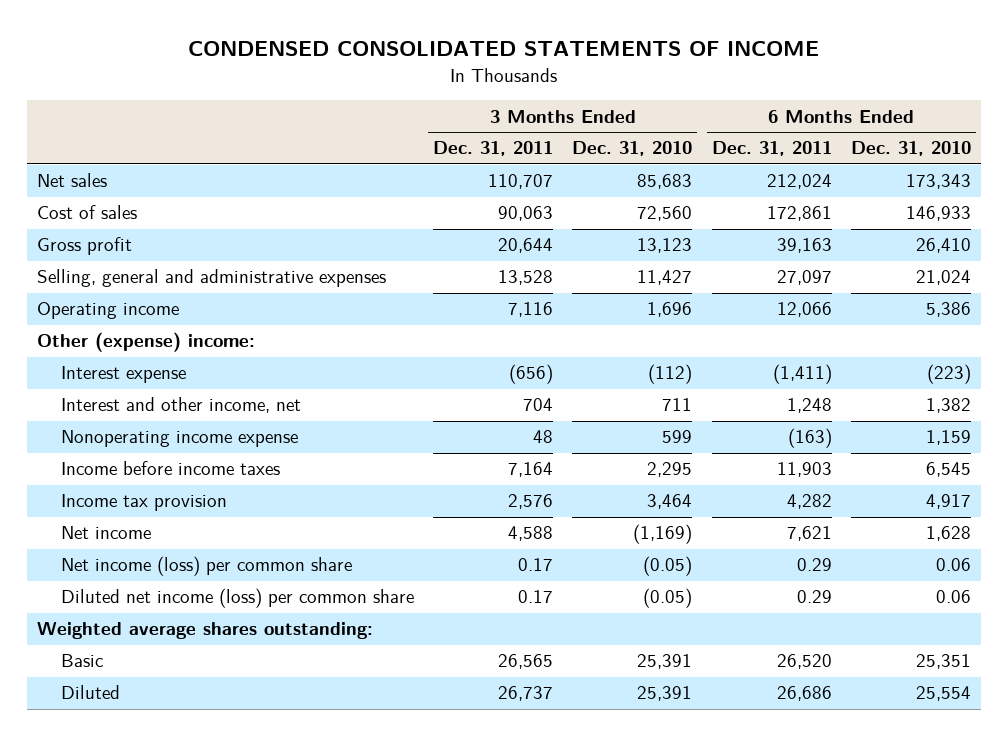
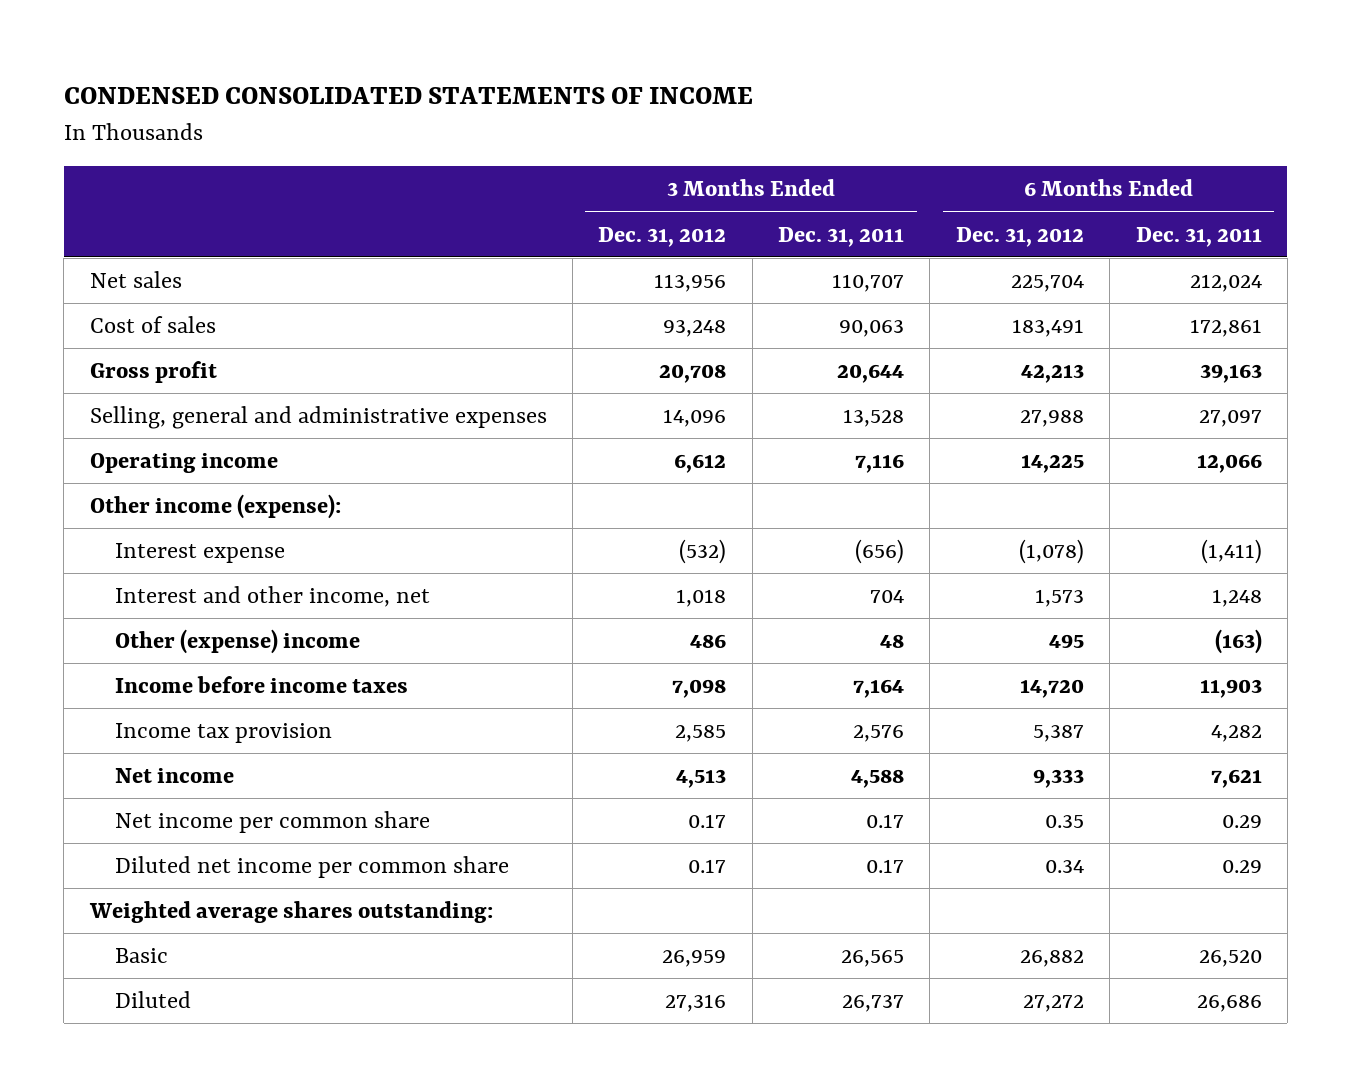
[572,141,693,157] Dec. 31, 2010 -> none
[850,141,971,157] Dec. 31, 2010 -> none
none -> [598,226,727,247] Dec. 31, 2012
none -> [955,226,1084,247] Dec. 31, 2012
[36,332,255,353] Other (expense) income: -> [89,494,341,520] Other income (expense):
[60,430,298,448] Nonoperating income expense -> [115,629,361,655] Other (expense) income
[60,556,352,577] Net income (loss) per common share -> [115,811,431,834] Net income per common share
[60,588,414,609] Diluted net income (loss) per common share -> [115,856,510,879] Diluted net income per common share

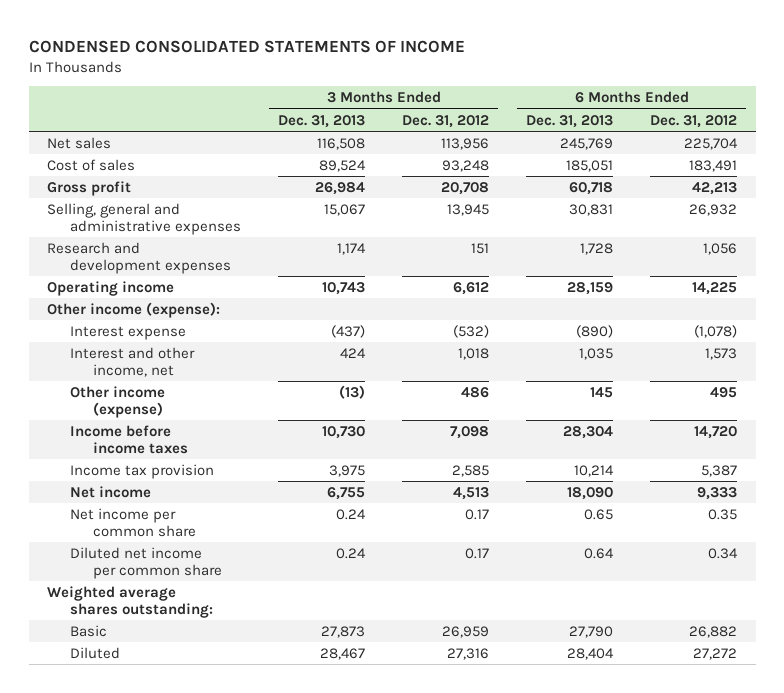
[778,226,905,247] Dec. 31, 2011 -> none
[1135,226,1262,247] Dec. 31, 2011 -> none
none -> [278,114,366,128] Dec. 31, 2013
none -> [526,114,614,128] Dec. 31, 2013
[663,409,727,428] 14,096 -> [447,203,490,216] 13,945
[1019,410,1084,428] 27,988 -> [689,203,738,216] 26,932
none -> [47,241,231,274] Research and development expenses
[115,629,361,655] Other (expense) income -> [69,385,165,418] Other income (expense)

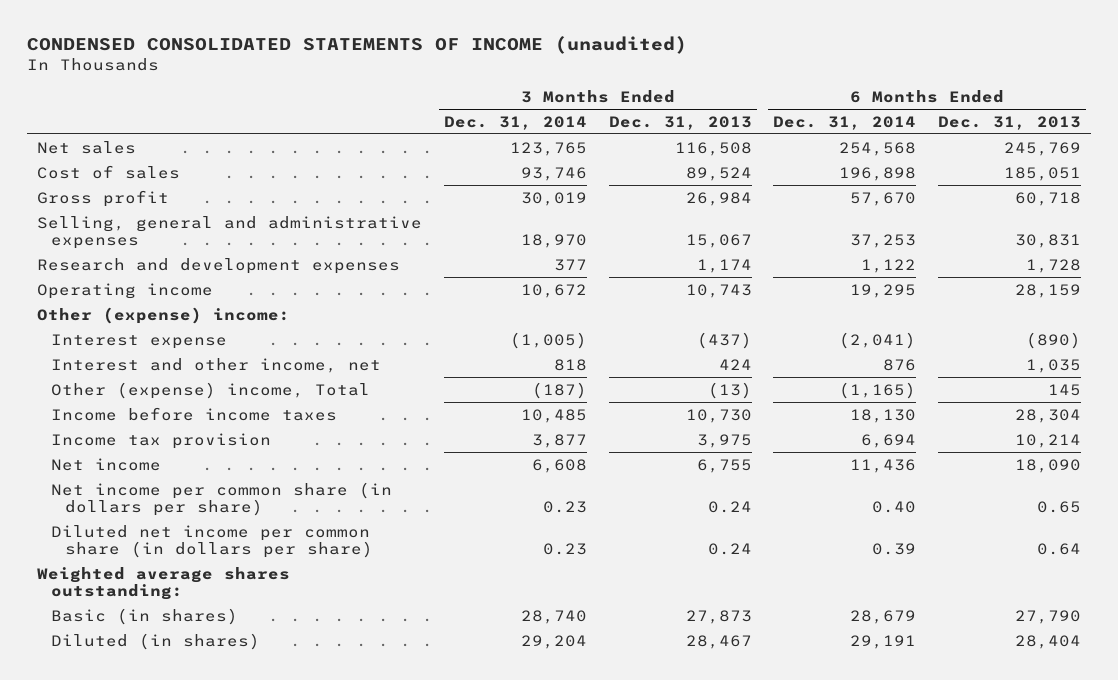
[28,39,465,53] CONDENSED CONSOLIDATED STATEMENTS OF INCOME -> [26,35,687,54] CONDENSED CONSOLIDATED STATEMENTS OF INCOME (unaudited)
[402,114,490,128] Dec. 31, 2012 -> none
[650,114,738,128] Dec. 31, 2012 -> none
none -> [443,115,587,130] Dec. 31, 2014
none -> [773,115,917,130] Dec. 31, 2014
[47,301,221,318] Other income (expense): -> [37,306,291,324] Other (expense) income:
[69,385,165,418] Other income (expense) -> [50,381,370,399] Other (expense) income, Total
[69,507,196,537] Net income per common share -> [50,481,392,517] Net income per common share (in dollars per share)
[69,546,222,579] Diluted net income per common share -> [50,524,373,559] Diluted net income per common share (in dollars per share)
[69,624,107,637] Basic -> [50,607,238,625] Basic (in shares)
[69,646,120,659] Diluted -> [50,632,260,650] Diluted (in shares)

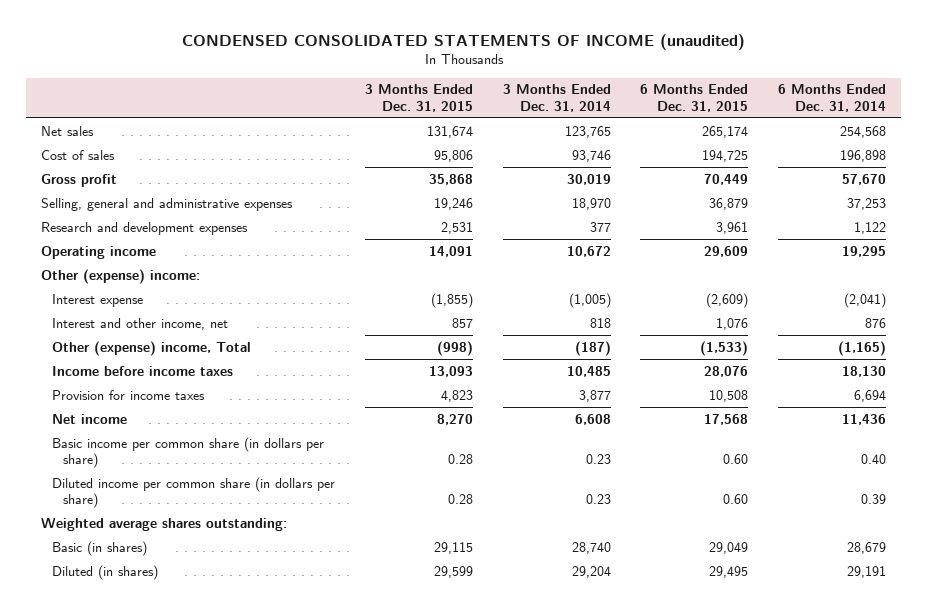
[608,115,752,130] Dec. 31, 2013 -> none
[937,115,1081,130] Dec. 31, 2013 -> none
none -> [364,84,473,112] 3 Months Ended Dec. 31, 2015
none -> [640,84,749,112] 6 Months Ended Dec. 31, 2015
[50,432,271,449] Income tax provision -> [51,389,205,400] Provision for income taxes
[50,481,392,517] Net income per common share (in dollars per share) -> [51,436,324,469] Basic income per common share (in dollars per share)
[50,524,373,559] Diluted net income per common share (in dollars per share) -> [51,476,335,509] Diluted income per common share (in dollars per share)

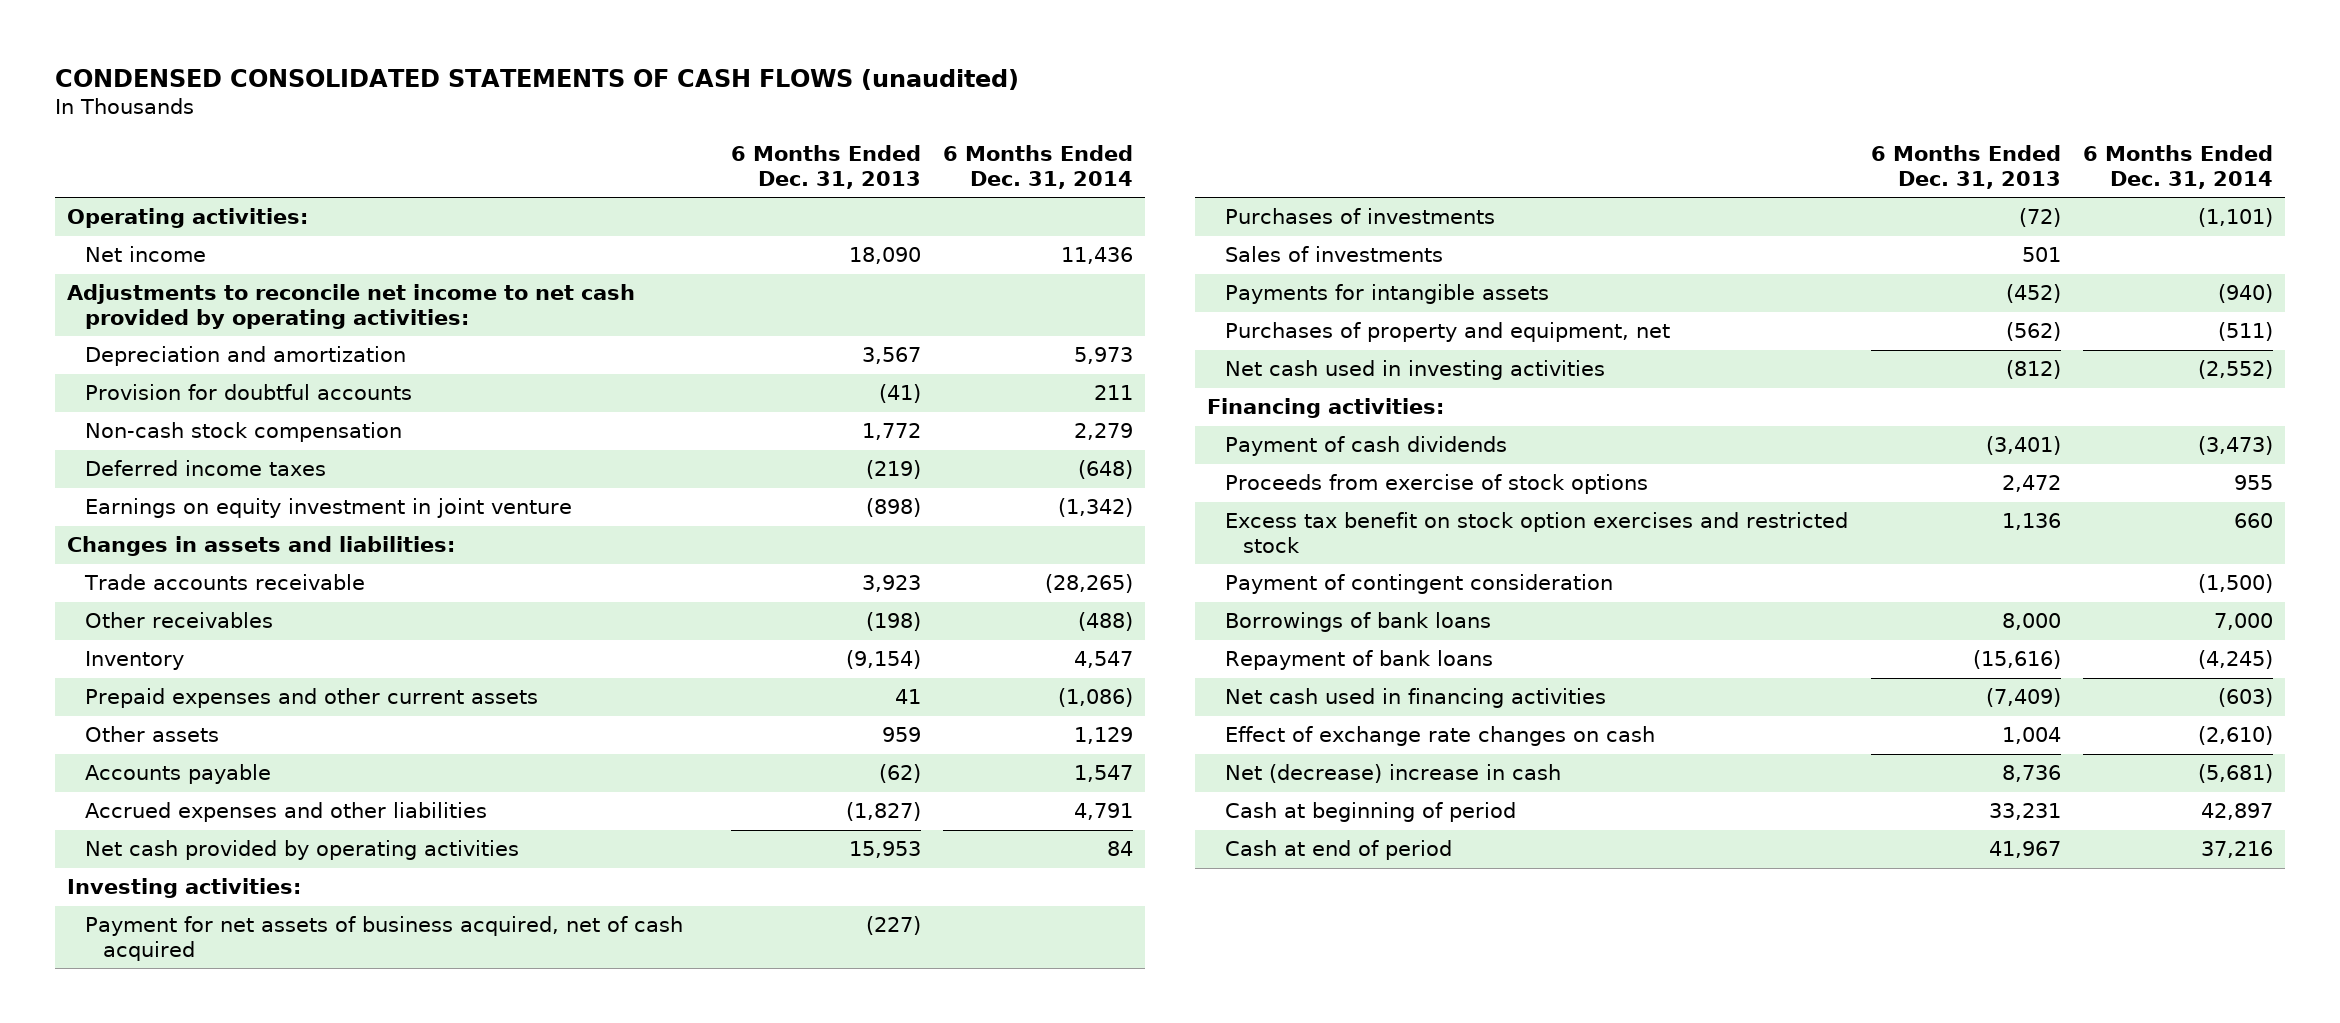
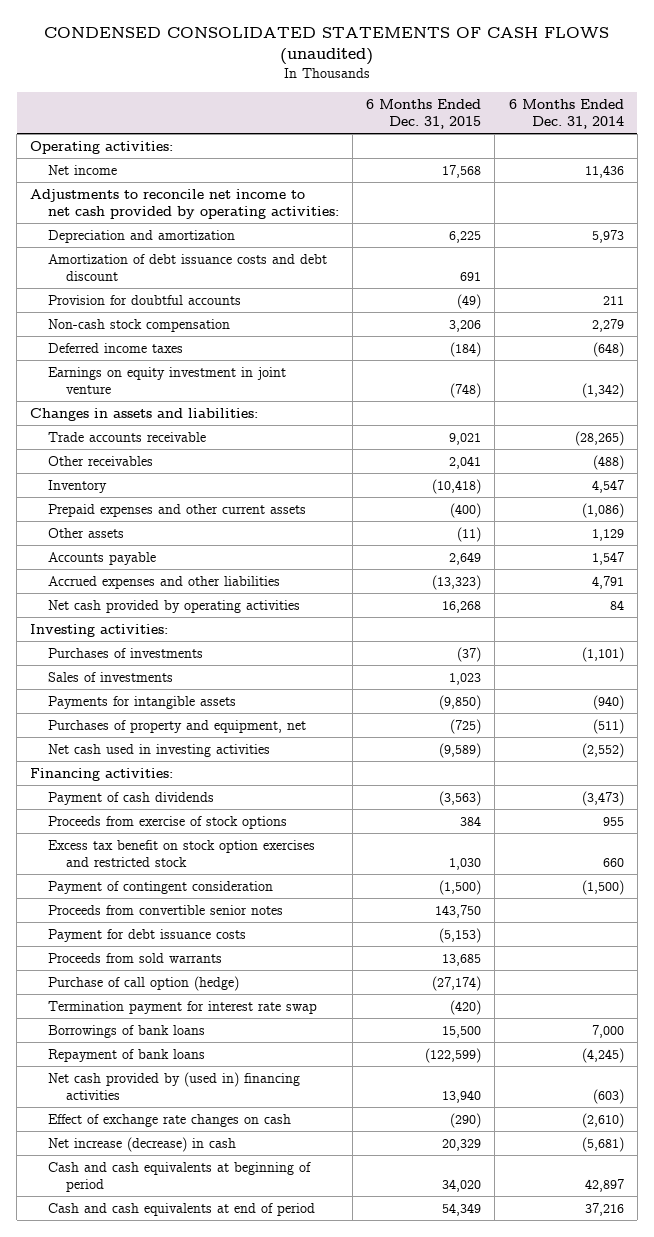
[730,144,921,189] 6 Months Ended Dec. 31, 2013 -> none
none -> [366,98,482,129] 6 Months Ended Dec. 31, 2015
none -> [47,253,327,281] Amortization of debt issuance costs and debt discount
[84,916,683,961] Payment for net assets of business acquired, net of cash acquired -> none
none -> [47,904,283,915] Proceeds from convertible senior notes
none -> [47,928,246,942] Payment for debt issuance costs
none -> [47,952,222,963] Proceeds from sold warrants
none -> [47,975,239,991] Purchase of call option (hedge)
none -> [47,1000,317,1014] Termination payment for interest rate swap
[1225,688,1607,709] Net cash used in financing activities -> [47,1071,300,1100] Net cash provided by (used in) financing activities
[1225,764,1562,784] Net (decrease) increase in cash -> [47,1136,236,1152] Net increase (decrease) in cash
[1225,802,1517,823] Cash at beginning of period -> [47,1161,311,1192] Cash and cash equivalents at beginning of period
[1225,840,1453,861] Cash at end of period -> [47,1202,315,1216] Cash and cash equivalents at end of period

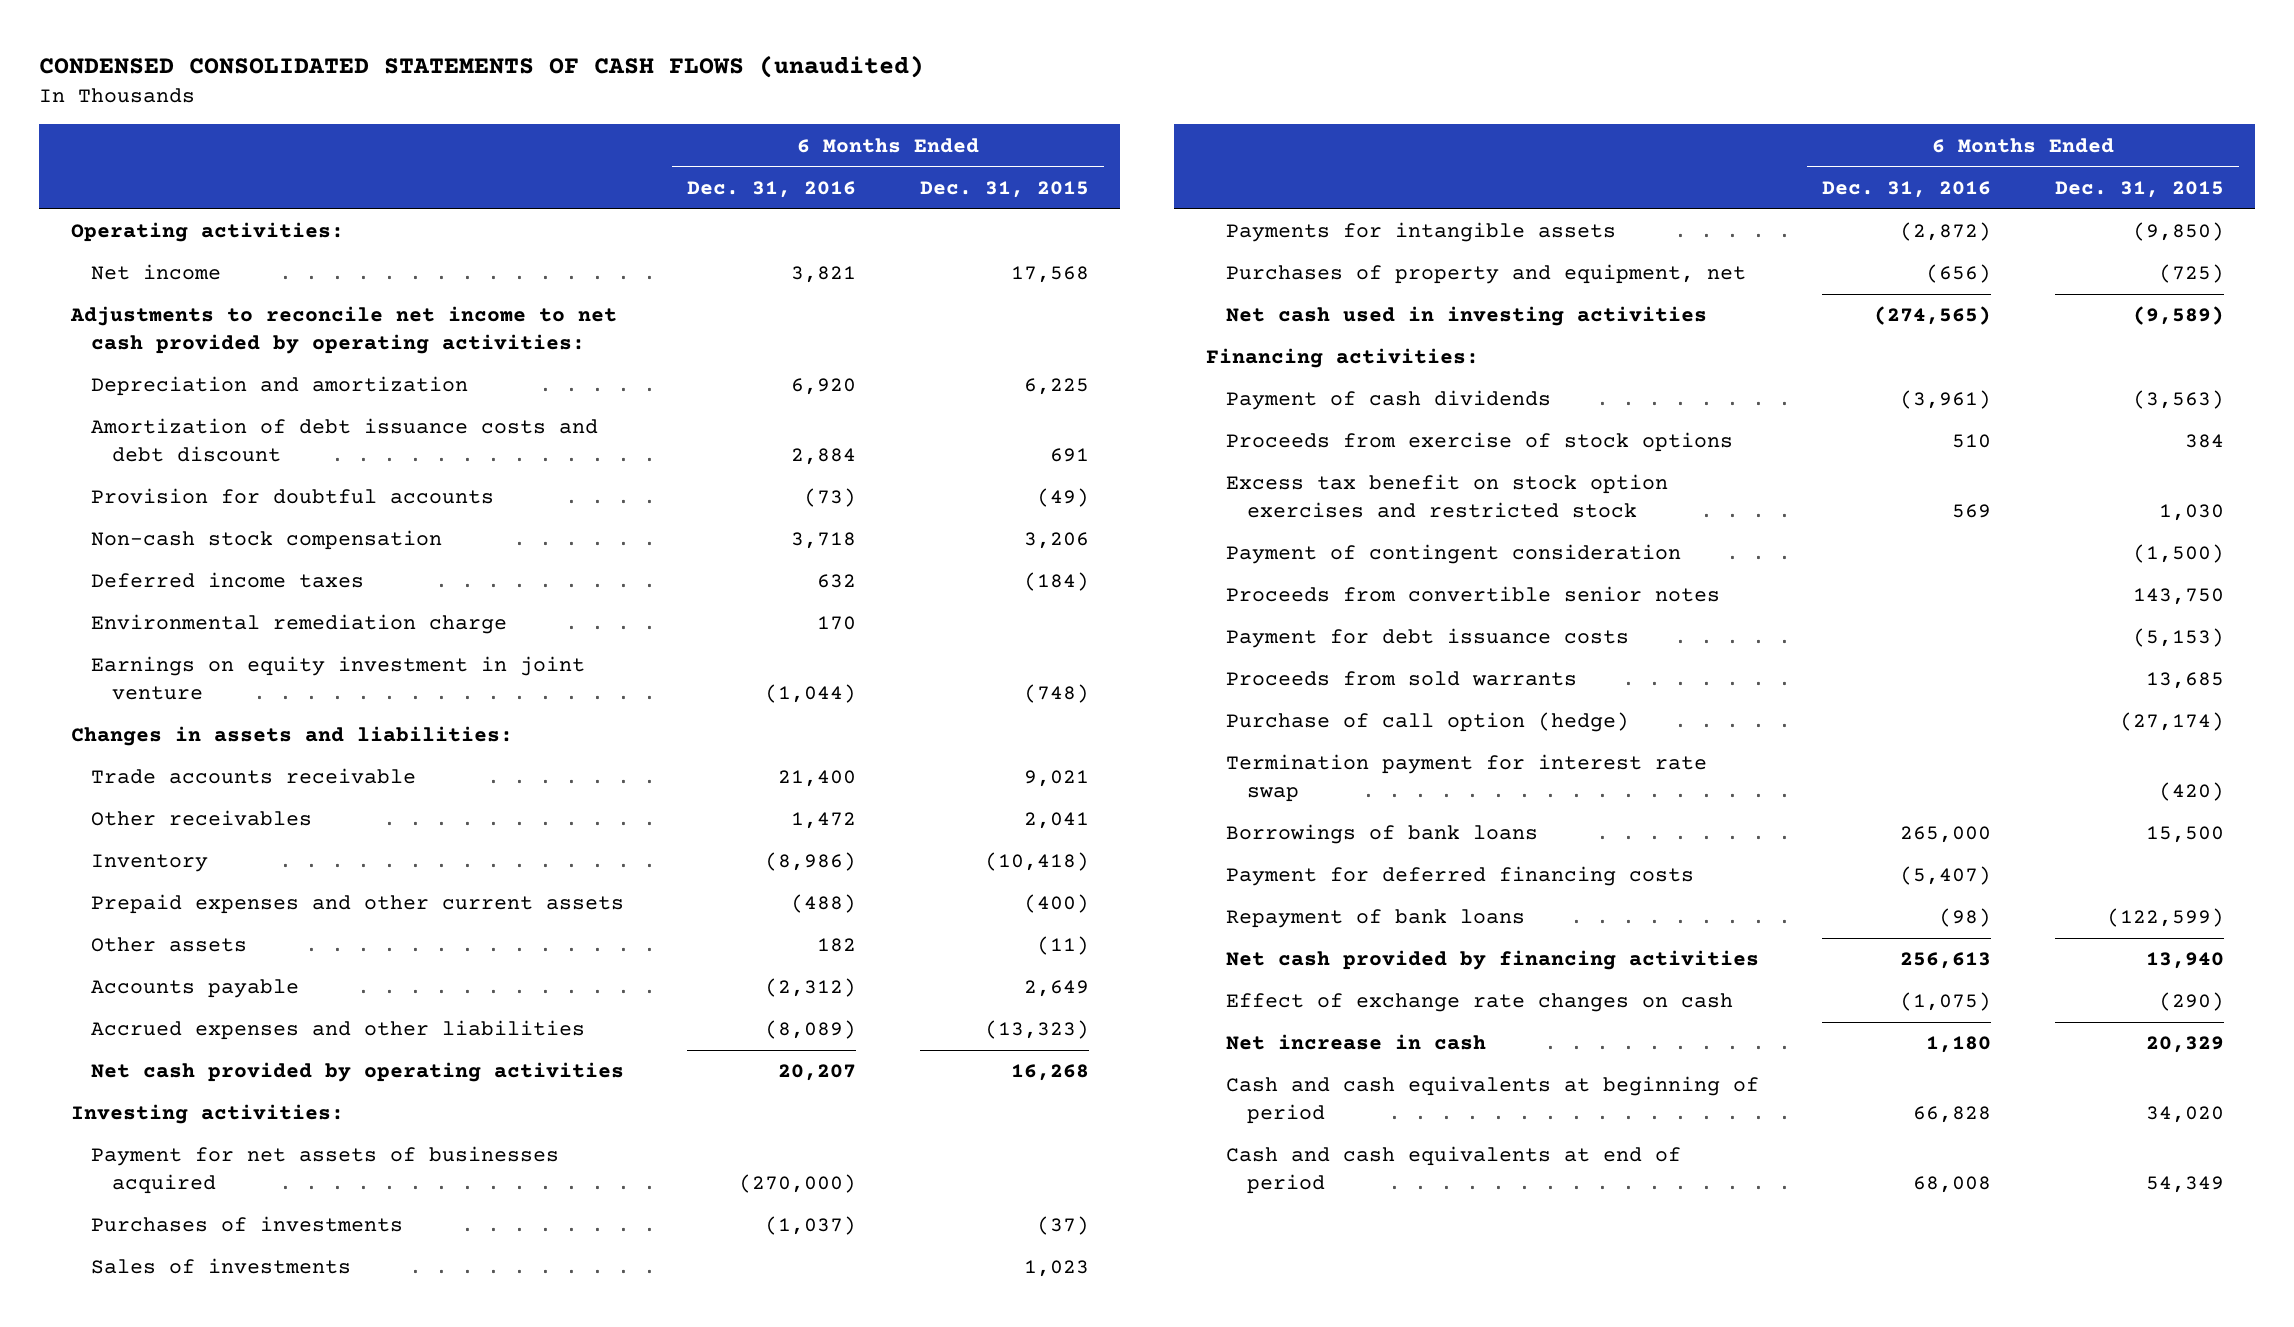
[508,98,624,129] 6 Months Ended Dec. 31, 2014 -> none
none -> [687,180,857,198] Dec. 31, 2016
none -> [91,614,508,635] Environmental remediation charge
none -> [91,1146,560,1194] Payment for net assets of businesses acquired
none -> [1226,866,1695,887] Payment for deferred financing costs
[47,1071,300,1100] Net cash provided by (used in) financing activities -> [1226,950,1760,971] Net cash provided by financing activities
[47,1136,236,1152] Net increase (decrease) in cash -> [1226,1034,1487,1051] Net increase in cash

